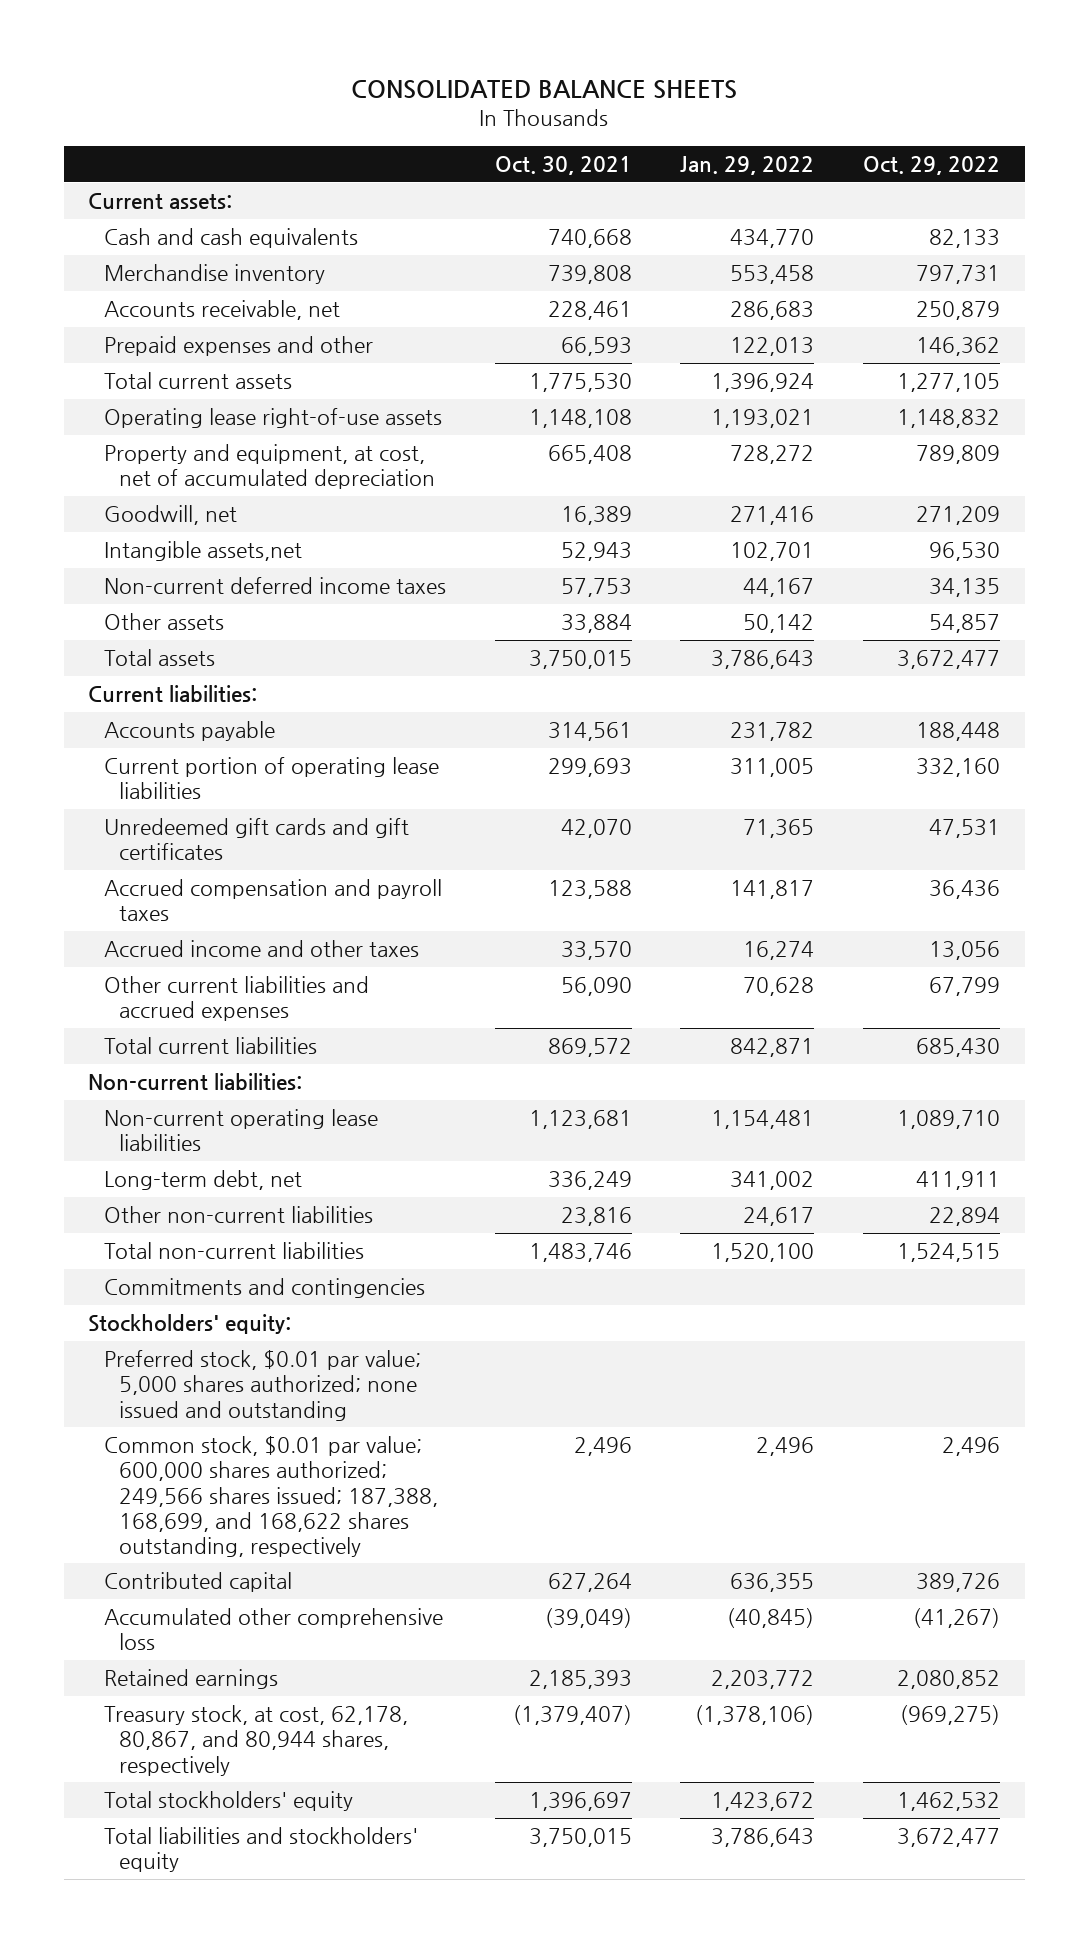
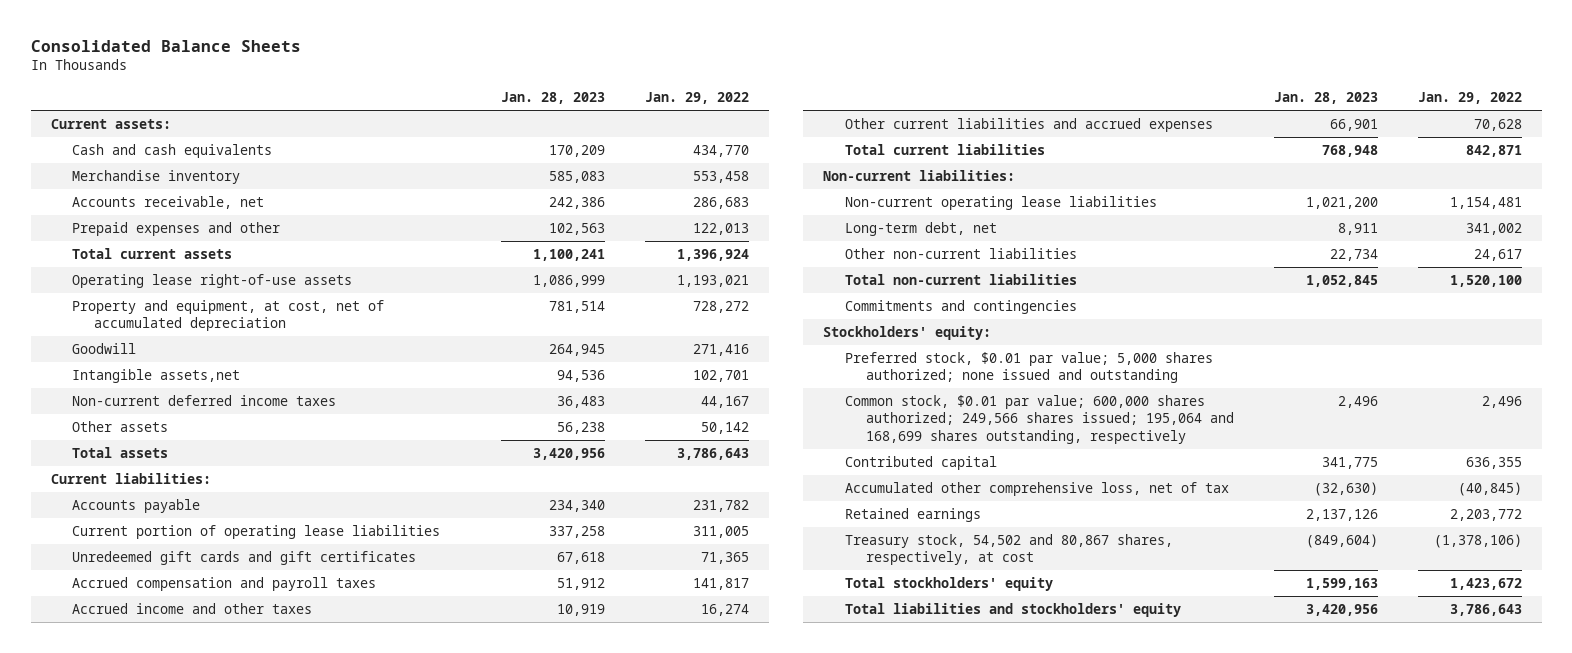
[351,79,738,99] CONSOLIDATED BALANCE SHEETS -> [30,39,301,52] Consolidated Balance Sheets
[494,156,632,176] Oct. 30, 2021 -> none
[863,156,1001,176] Oct. 29, 2022 -> none
none -> [501,92,606,105] Jan. 28, 2023
[103,505,237,526] Goodwill, net -> [72,342,137,354] Goodwill
[103,1436,439,1557] Common stock, $0.01 par value; 600,000 shares authorized; 249,566 shares issued; 187,388, 168,699, and 168,622 shares outstanding, respectively -> [844,394,1235,444] Common stock, $0.01 par value; 600,000 shares authorized; 249,566 shares issued; 195,064 and 168,699 shares outstanding, respectively
[103,1608,443,1651] Accumulated other comprehensive loss -> [844,481,1229,496] Accumulated other comprehensive loss, net of tax
[103,1705,408,1776] Treasury stock, at cost, 62,178, 80,867, and 80,944 shares, respectively -> [844,533,1173,566] Treasury stock, 54,502 and 80,867 shares, respectively, at cost

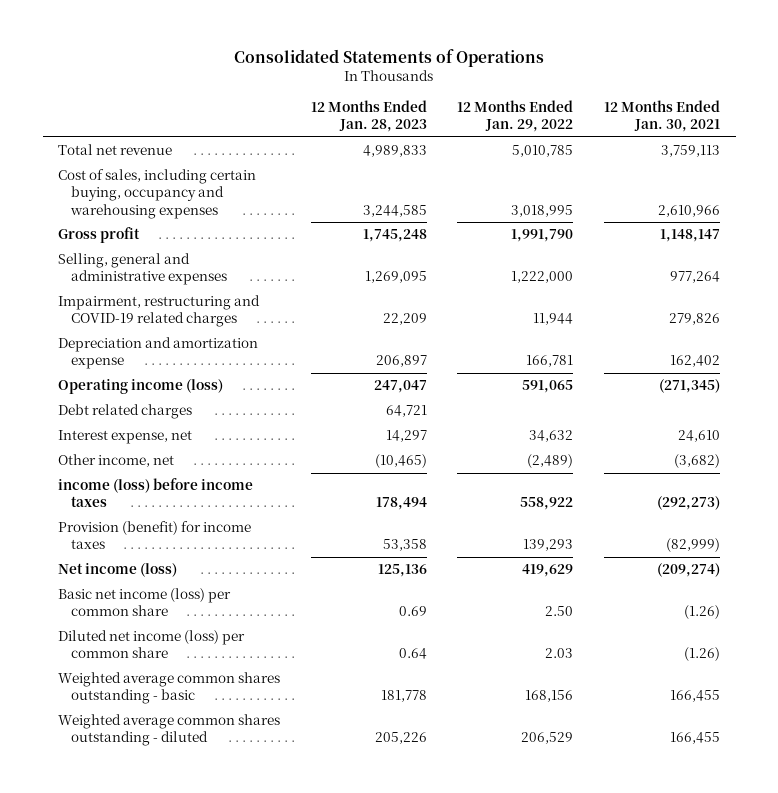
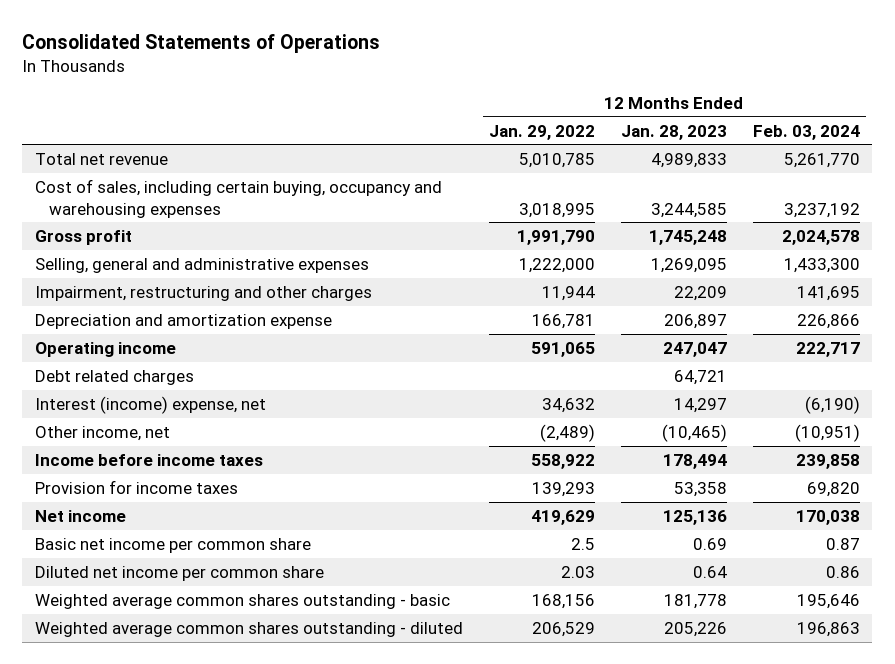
[604,99,721,133] 12 Months Ended Jan. 30, 2021 -> none
none -> [752,124,860,140] Feb. 03, 2024
[57,295,260,328] Impairment, restructuring and COVID-19 related charges -> [35,285,373,301] Impairment, restructuring and other charges
[57,379,223,395] Operating income (loss) -> [35,341,177,357] Operating income
[57,430,192,445] Interest expense, net -> [35,395,267,414] Interest (income) expense, net
[57,478,253,508] income (loss) before income taxes -> [35,453,264,466] Income before income taxes
[57,521,251,550] Provision (benefit) for income taxes -> [35,479,239,494] Provision for income taxes
[57,563,177,578] Net income (loss) -> [35,509,127,522] Net income
[57,588,231,617] Basic net income (loss) per common share -> [35,537,312,553] Basic net income per common share
[545,606,574,617] 2.50 -> [571,537,596,550] 2.5
[57,630,245,659] Diluted net income (loss) per common share -> [35,565,325,581] Diluted net income per common share

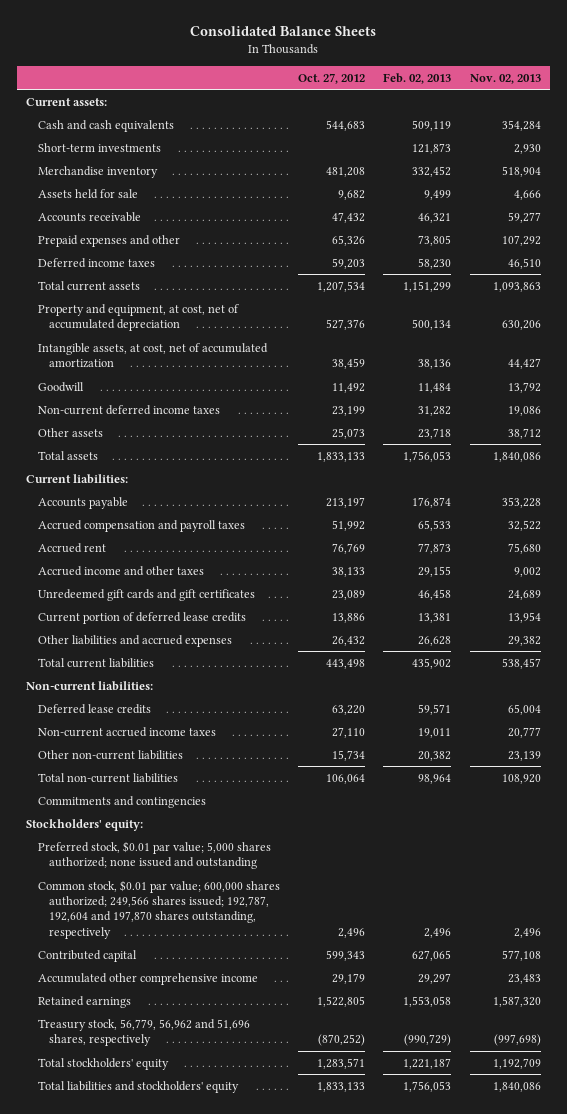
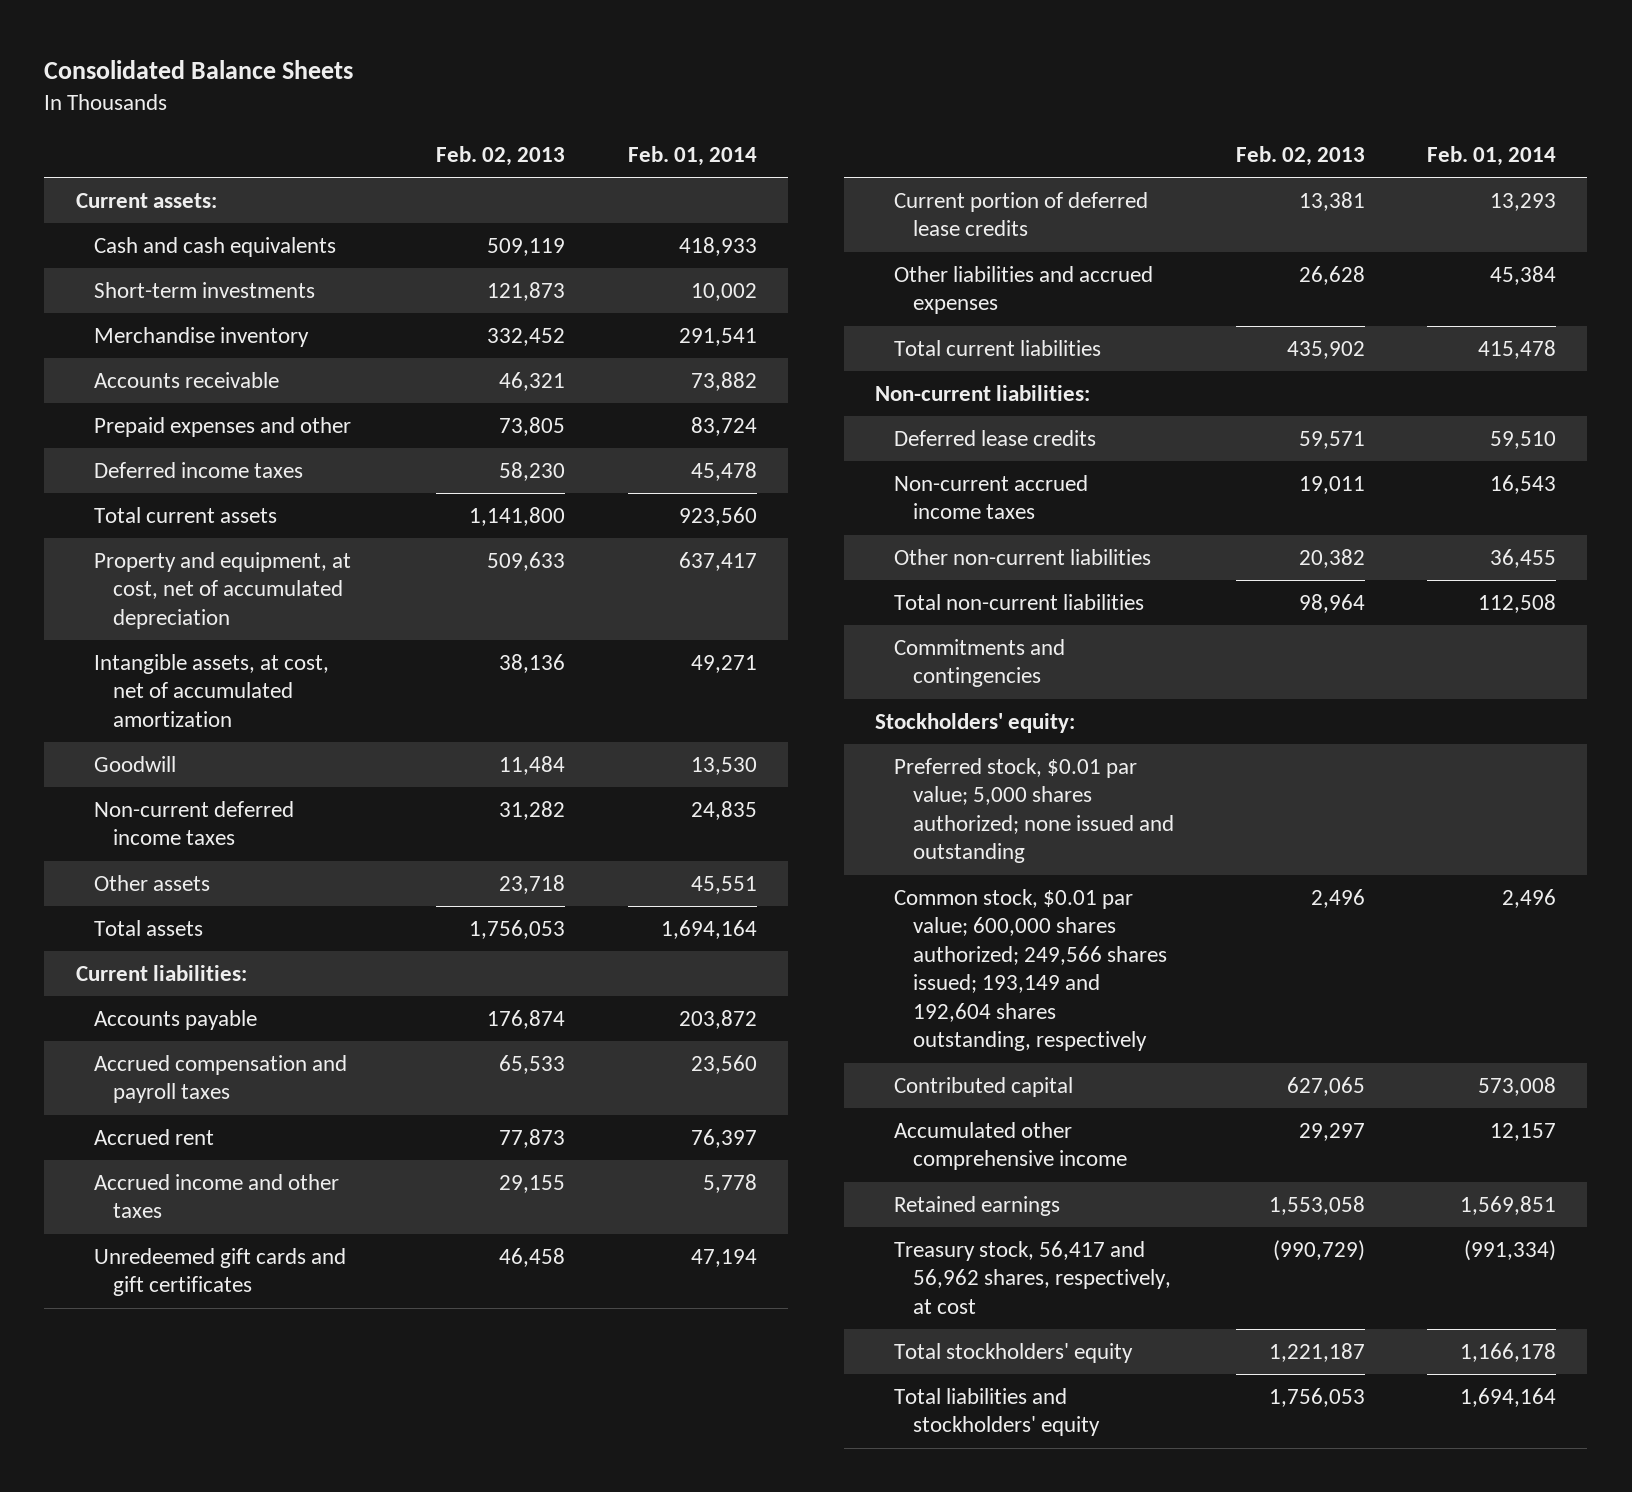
[297,72,365,84] Oct. 27, 2012 -> none
[469,73,541,84] Nov. 02, 2013 -> none
none -> [627,145,757,166] Feb. 01, 2014
[37,188,138,199] Assets held for sale -> none
[403,280,452,292] 1,151,299 -> [469,506,566,526] 1,141,800
[412,319,452,331] 500,134 -> [487,551,566,571] 509,633
[37,879,280,939] Common stock, $0.01 par value; 600,000 shares authorized; 249,566 shares issued; 192,787, 192,604 and 197,870 shares outstanding, respectively -> [893,888,1167,1052] Common stock, $0.01 par value; 600,000 shares authorized; 249,566 shares issued; 193,149 and 192,604 shares outstanding, respectively
[37,1018,250,1047] Treasury stock, 56,779, 56,962 and 51,696 shares, respectively -> [893,1240,1171,1314] Treasury stock, 56,417 and 56,962 shares, respectively, at cost

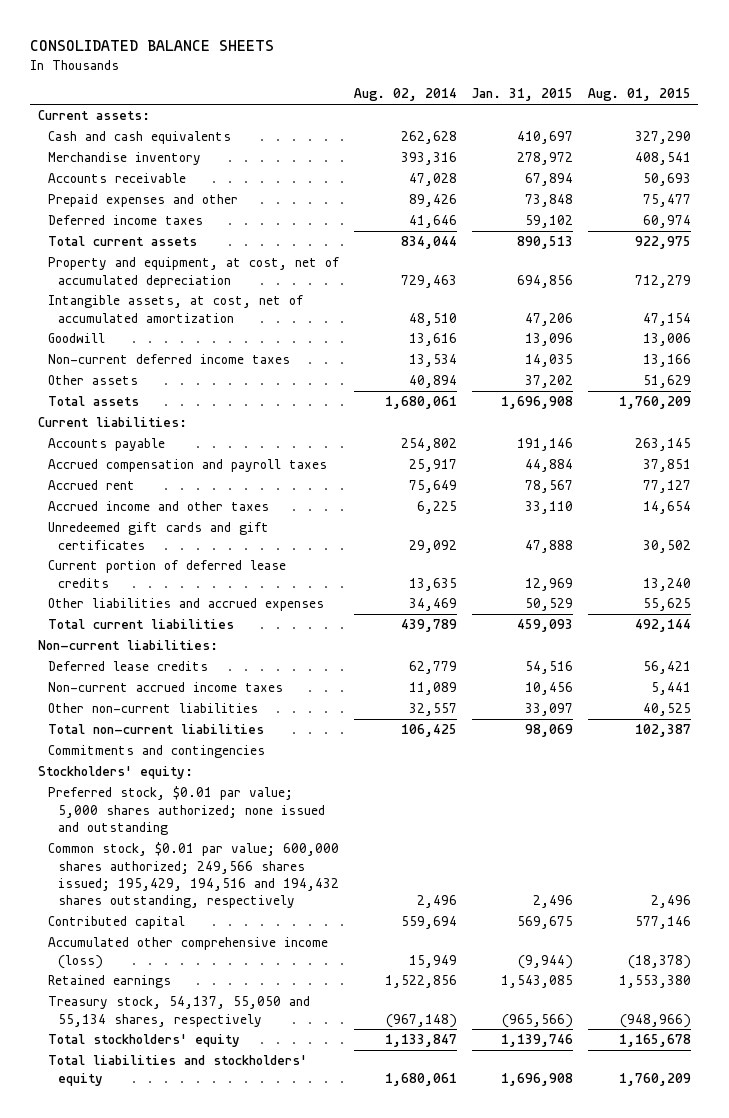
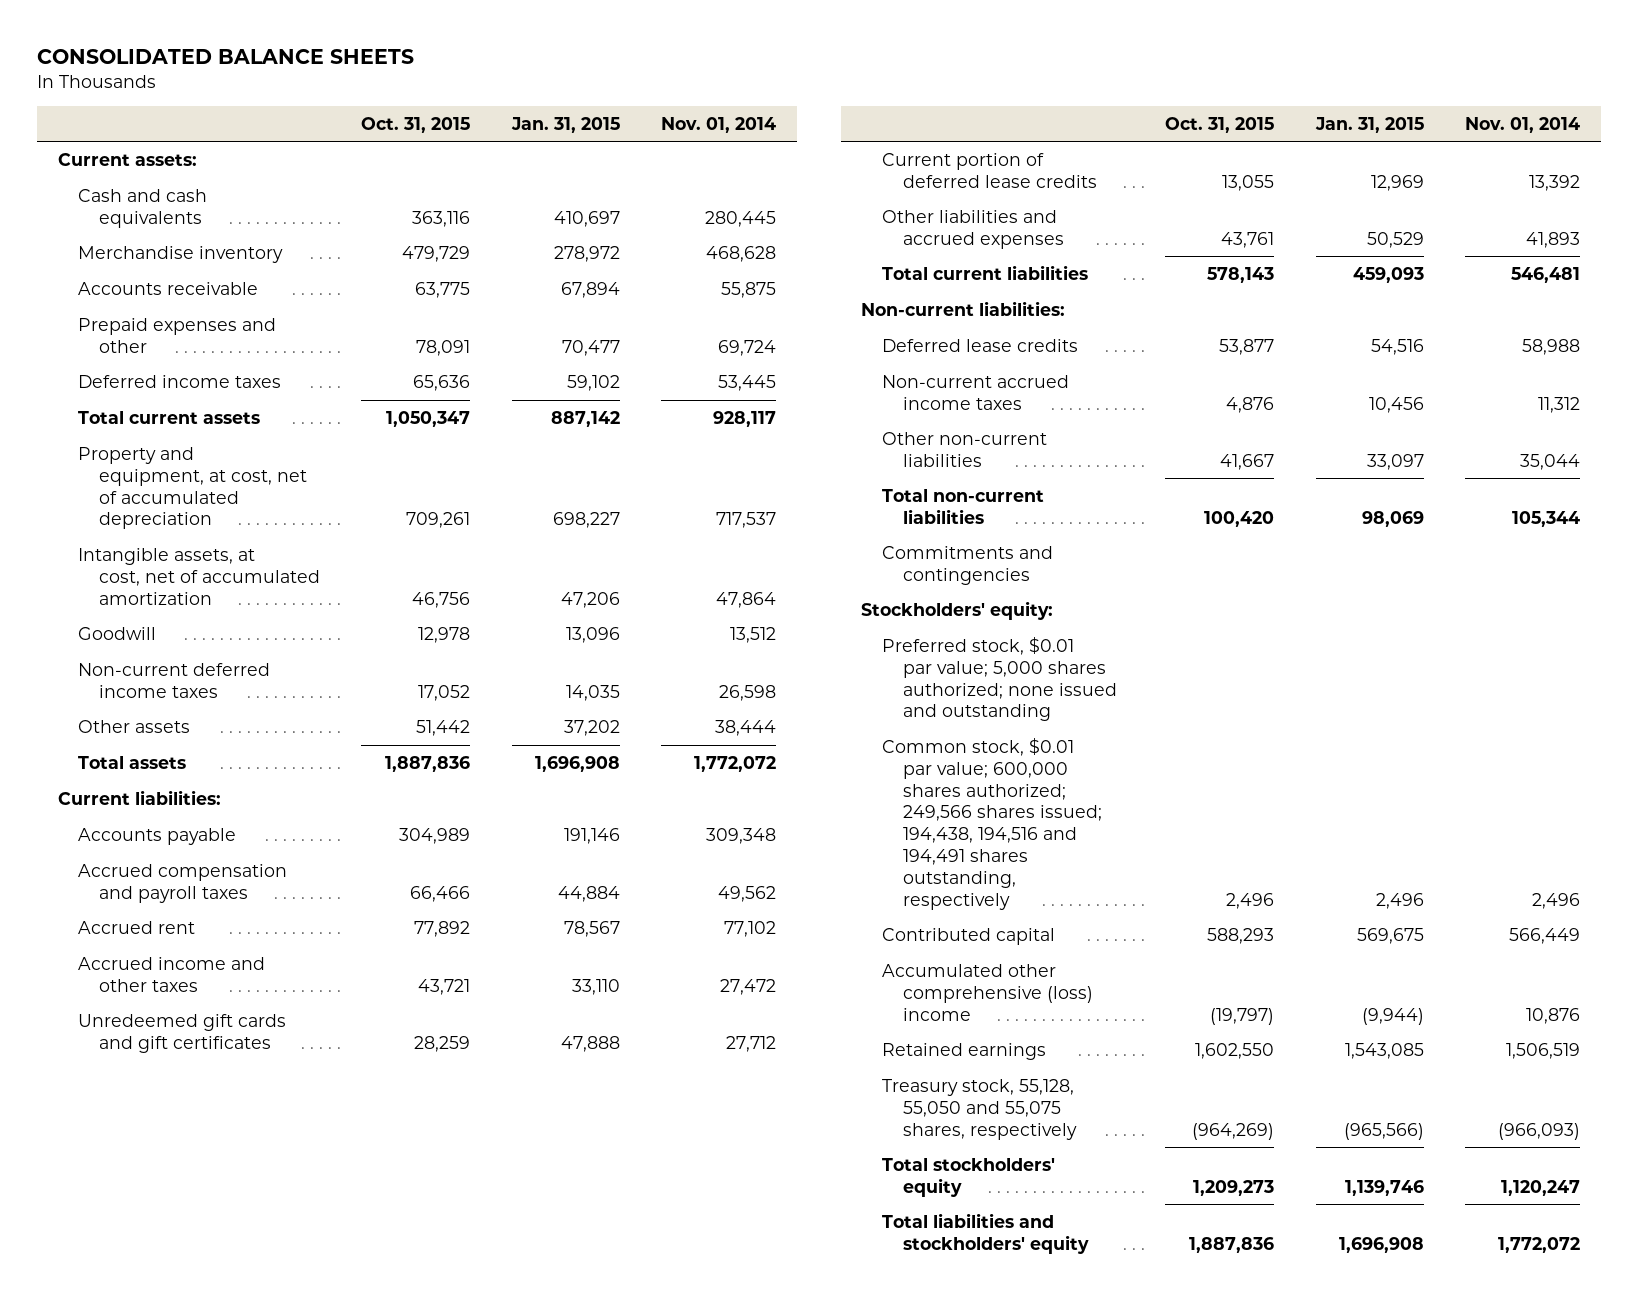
[353,88,457,102] Aug. 02, 2014 -> none
[587,88,691,102] Aug. 01, 2015 -> none
none -> [361,116,471,133] Oct. 31, 2015
none -> [661,116,777,133] Nov. 01, 2014
[524,194,573,208] 73,848 -> [561,339,620,356] 70,477
[516,236,573,250] 890,513 -> [550,410,620,427] 887,142
[516,274,573,288] 694,856 -> [552,512,620,529] 698,227
[47,842,339,909] Common stock, $0.01 par value; 600,000 shares authorized; 249,566 shares issued; 195,429, 194,516 and 194,432 shares outstanding, respectively -> [882,737,1102,910] Common stock, $0.01 par value; 600,000 shares authorized; 249,566 shares issued; 194,438, 194,516 and 194,491 shares outstanding, respectively
[47,937,328,969] Accumulated other comprehensive income (loss) -> [882,963,1093,1021] Accumulated other comprehensive (loss) income
[47,996,310,1027] Treasury stock, 54,137, 55,050 and 55,134 shares, respectively -> [882,1078,1077,1140] Treasury stock, 55,128, 55,050 and 55,075 shares, respectively

